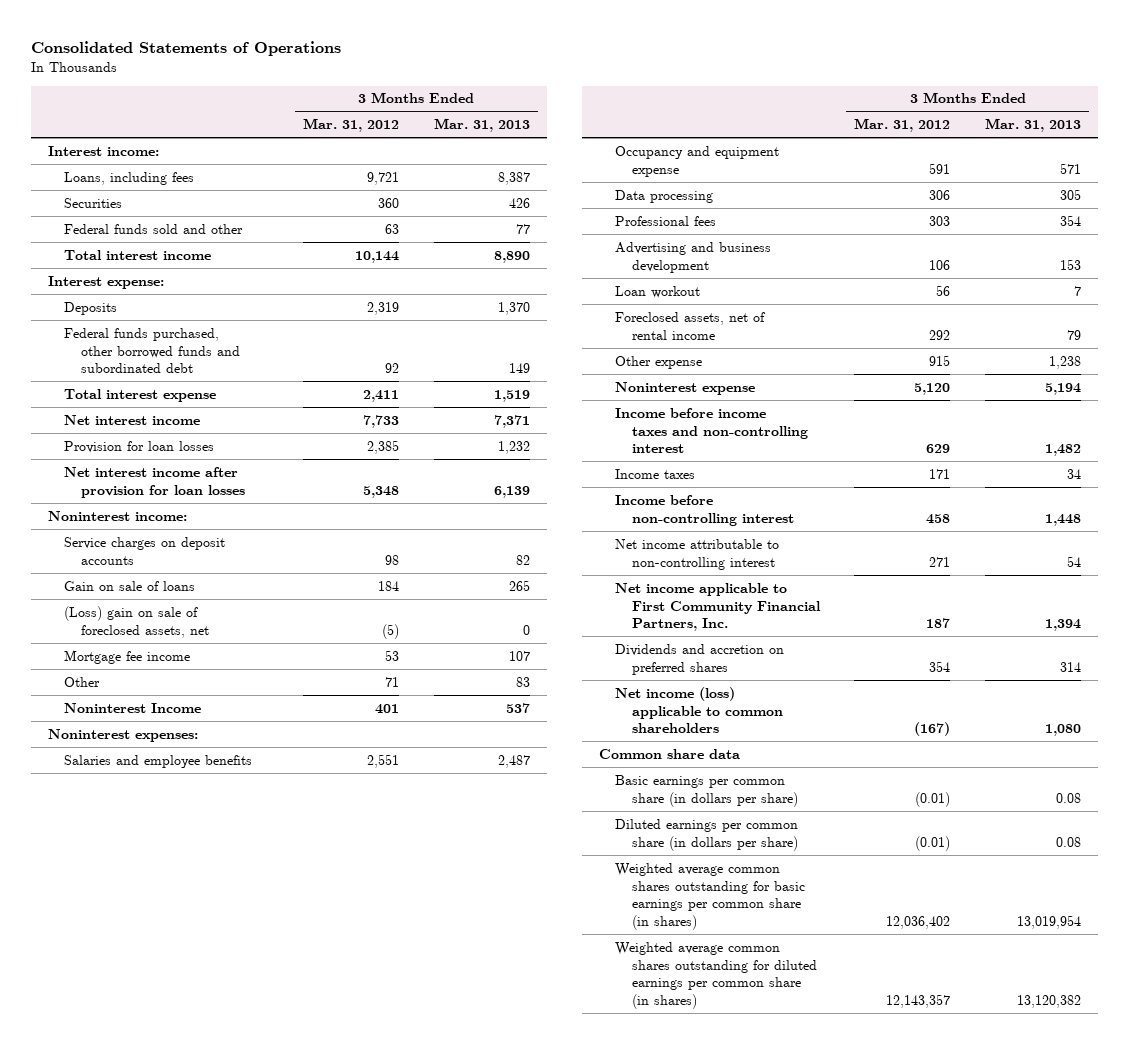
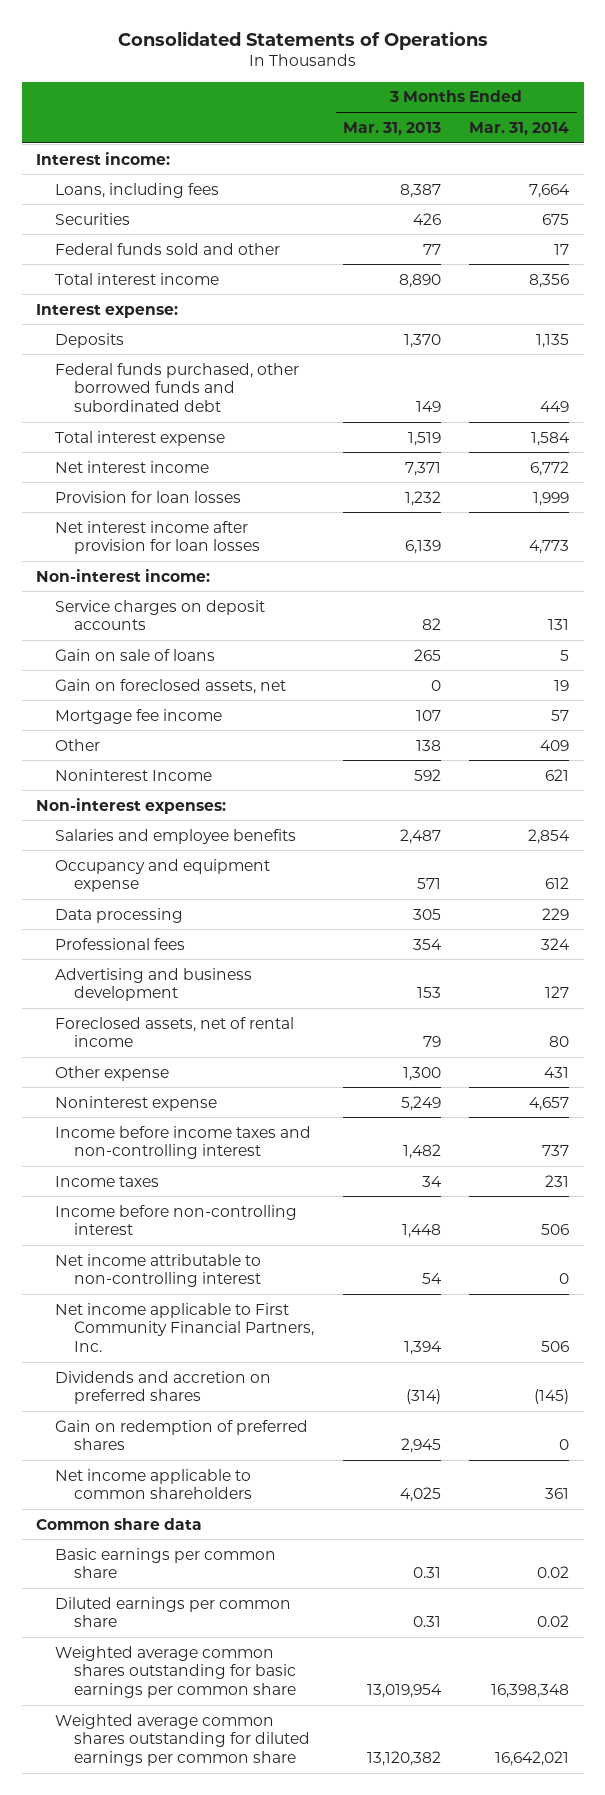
[303,118,400,133] Mar. 31, 2012 -> none
none -> [469,121,570,136] Mar. 31, 2014
[48,510,188,521] Noninterest income: -> [35,568,210,582] Non-interest income:
[64,605,209,638] (Loss) gain on sale of foreclosed assets, net -> [54,678,286,694] Gain on foreclosed assets, net
[515,676,530,687] 83 -> [415,739,441,751] 138
[505,702,530,713] 537 -> [413,768,441,781] 592
[48,728,199,742] Noninterest expenses: -> [35,797,226,814] Non-interest expenses:
[615,285,701,298] Loan workout -> none
[1048,355,1081,369] 1,238 -> [402,1066,441,1081] 1,300
[1044,382,1081,395] 5,194 -> [400,1095,441,1111] 5,249
[1059,661,1081,672] 314 -> [405,1389,441,1405] (314)
none -> [54,1419,308,1451] Gain on redemption of preferred shares
[615,686,783,734] Net income (loss) applicable to common shareholders -> [54,1468,252,1500] Net income applicable to common shareholders
[1044,724,1081,737] 1,080 -> [399,1487,441,1503] 4,025
[615,774,798,807] Basic earnings per common share (in dollars per share) -> [54,1547,276,1579] Basic earnings per common share
[1055,792,1081,803] 0.08 -> [412,1567,441,1579] 0.31
[615,818,799,851] Diluted earnings per common share (in dollars per share) -> [54,1596,291,1628] Diluted earnings per common share
[1055,836,1081,847] 0.08 -> [412,1616,441,1628] 0.31
[615,862,805,931] Weighted average common shares outstanding for basic earnings per common share (in shares) -> [54,1645,296,1699] Weighted average common shares outstanding for basic earnings per common share
[615,941,817,1010] Weighted average common shares outstanding for diluted earnings per common share (in shares) -> [54,1713,310,1767] Weighted average common shares outstanding for diluted earnings per common share

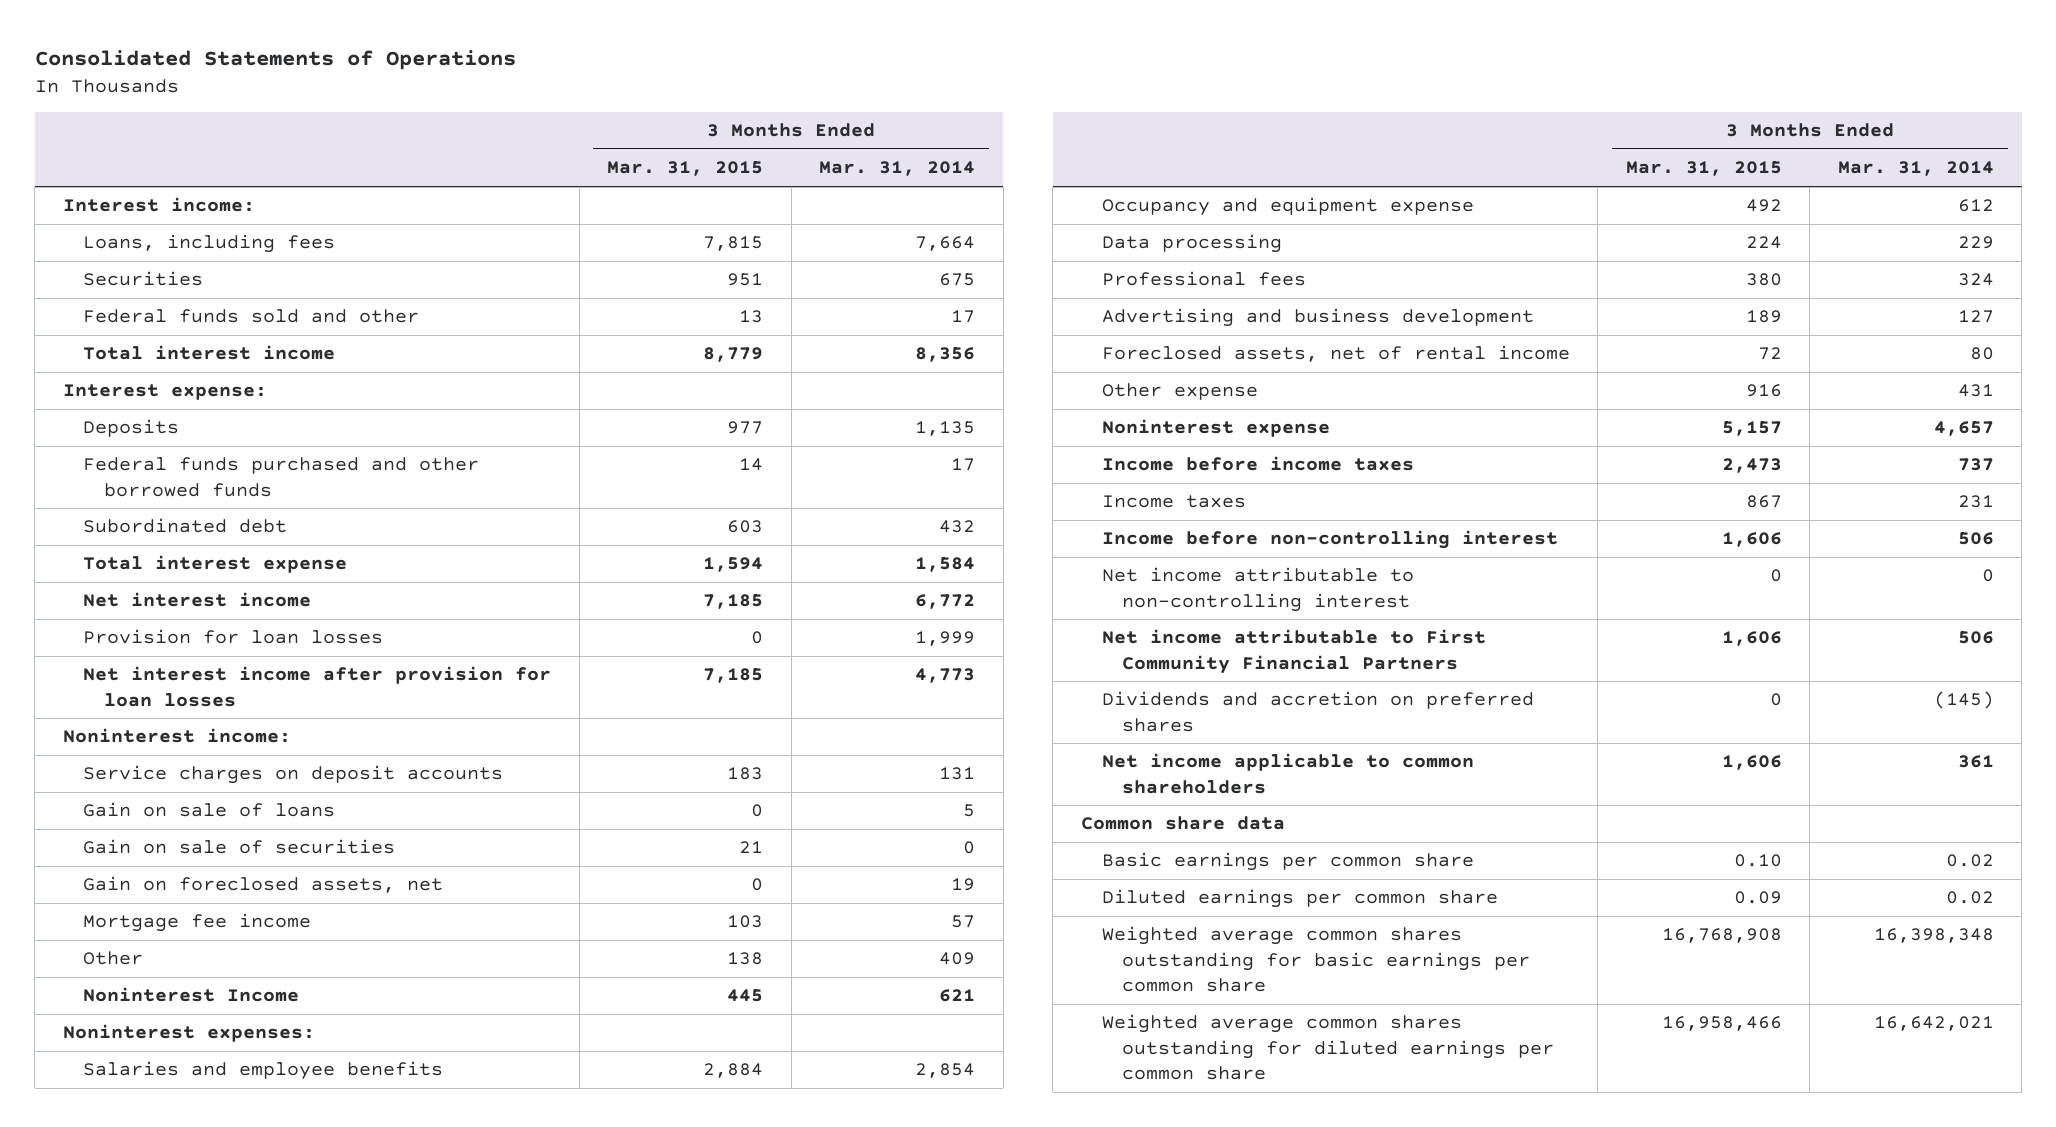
[342,121,441,136] Mar. 31, 2013 -> none
none -> [607,161,764,177] Mar. 31, 2015
[54,362,299,413] Federal funds purchased, other borrowed funds and subordinated debt -> [83,457,480,497] Federal funds purchased and other borrowed funds
[540,401,570,413] 449 -> [951,458,976,472] 17
none -> [83,518,288,534] Subordinated debt
[35,568,210,582] Non-interest income: -> [62,728,291,744] Noninterest income:
none -> [83,839,396,855] Gain on sale of securities
[35,797,226,814] Non-interest expenses: -> [62,1024,315,1043] Noninterest expenses:
[54,1125,311,1160] Income before income taxes and non-controlling interest -> [1101,456,1414,472] Income before income taxes
[54,1302,314,1353] Net income applicable to First Community Financial Partners, Inc. -> [1101,629,1486,674] Net income attributable to First Community Financial Partners
[54,1419,308,1451] Gain on redemption of preferred shares -> none

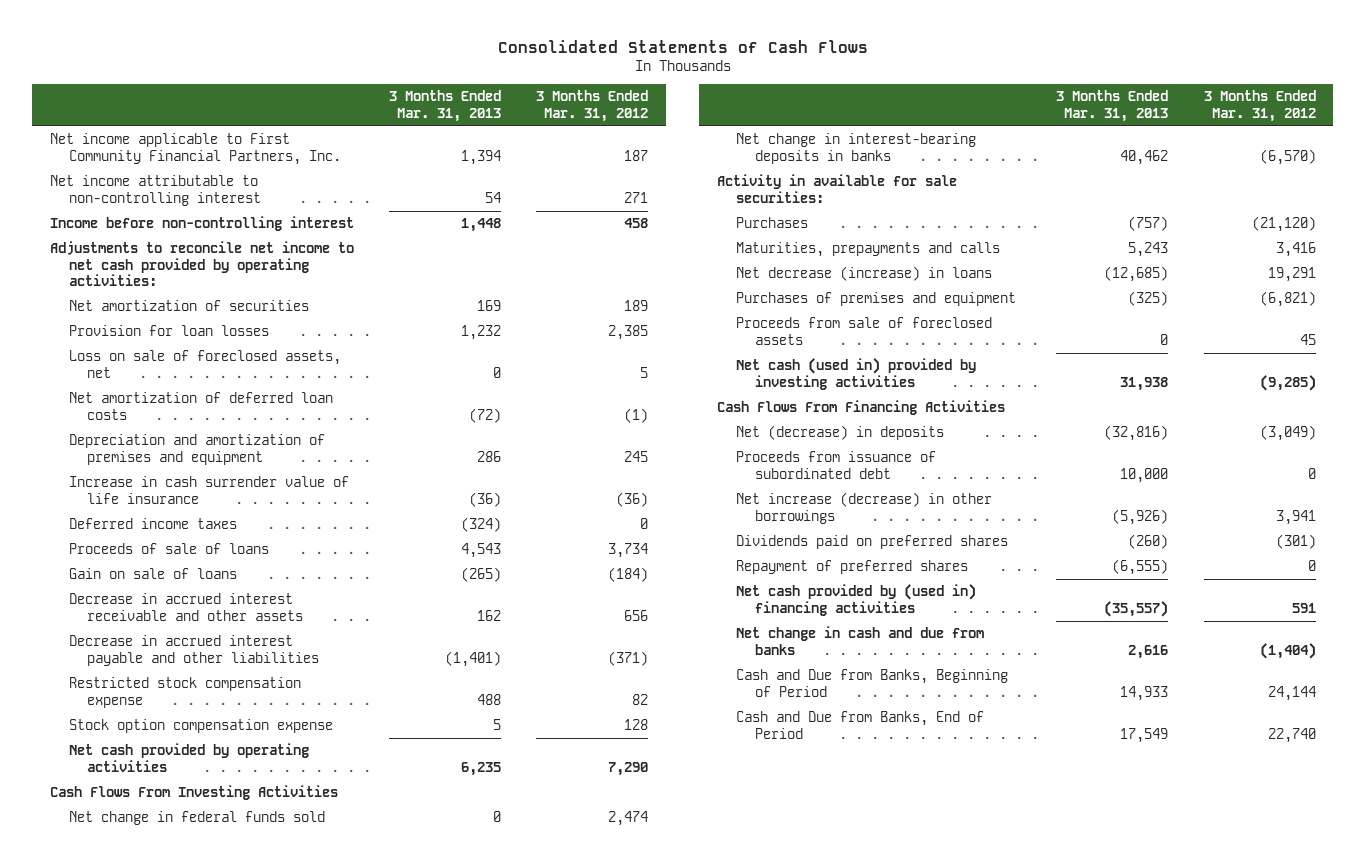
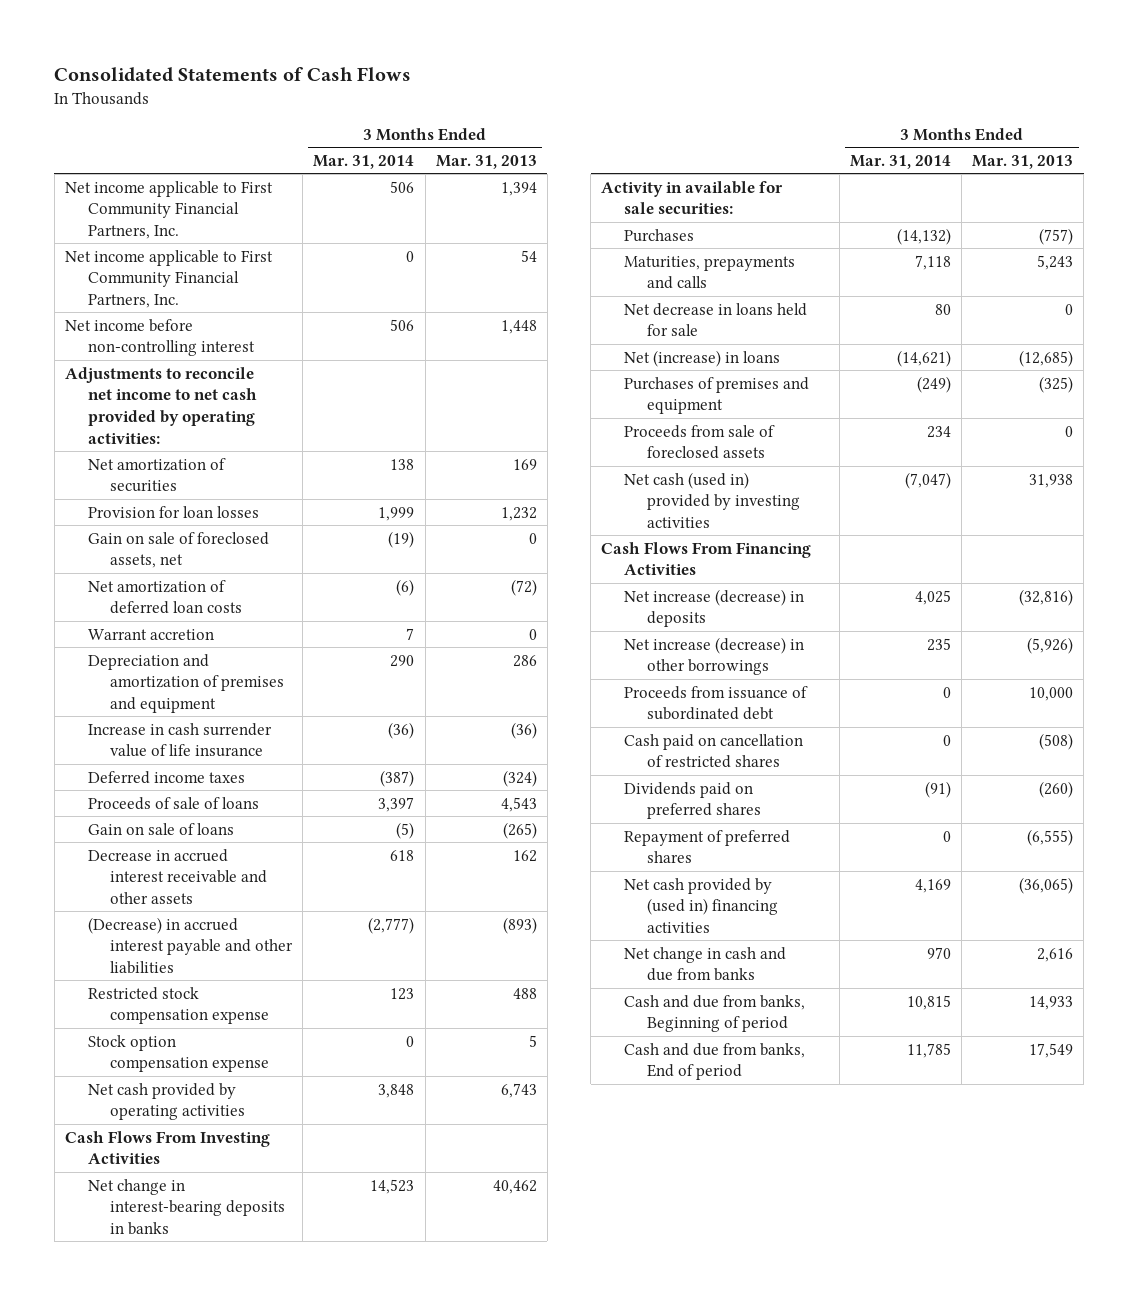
[536,90,649,122] 3 Months Ended Mar. 31, 2012 -> none
none -> [313,155,415,170] Mar. 31, 2014
[49,175,261,206] Net income attributable to non-controlling interest -> [64,249,273,309] Net income applicable to First Community Financial Partners, Inc.
[49,216,354,232] Income before non-controlling interest -> [64,318,255,357] Net income before non-controlling interest
[68,350,341,378] Loss on sale of foreclosed assets, net -> [87,531,269,569] Gain on sale of foreclosed assets, net
none -> [87,628,214,640] Warrant accretion
[68,635,320,666] Decrease in accrued interest payable and other liabilities -> [87,916,294,975] (Decrease) in accrued interest payable and other liabilities
[444,650,501,667] (1,401) -> [502,916,537,934] (893)
[460,761,501,776] 6,235 -> [500,1082,537,1098] 6,743
[68,811,325,826] Net change in federal funds sold -> none
none -> [623,302,807,337] Net decrease in loans held for sale
[735,266,992,282] Net decrease (increase) in loans -> [623,349,780,367] Net (increase) in loans
[735,425,944,441] Net (decrease) in deposits -> [623,588,804,628] Net increase (decrease) in deposits
[735,451,936,479] Proceeds from issuance of subordinated debt -> [623,685,808,721] Proceeds from issuance of subordinated debt
none -> [623,733,803,769] Cash paid on cancellation of restricted shares
[1104,600,1169,617] (35,557) -> [1019,876,1074,894] (36,065)
[735,669,1008,697] Cash and Due from Banks, Beginning of Period -> [623,994,805,1033] Cash and due from banks, Beginning of period
[735,711,984,739] Cash and Due from Banks, End of Period -> [623,1042,805,1081] Cash and due from banks, End of period

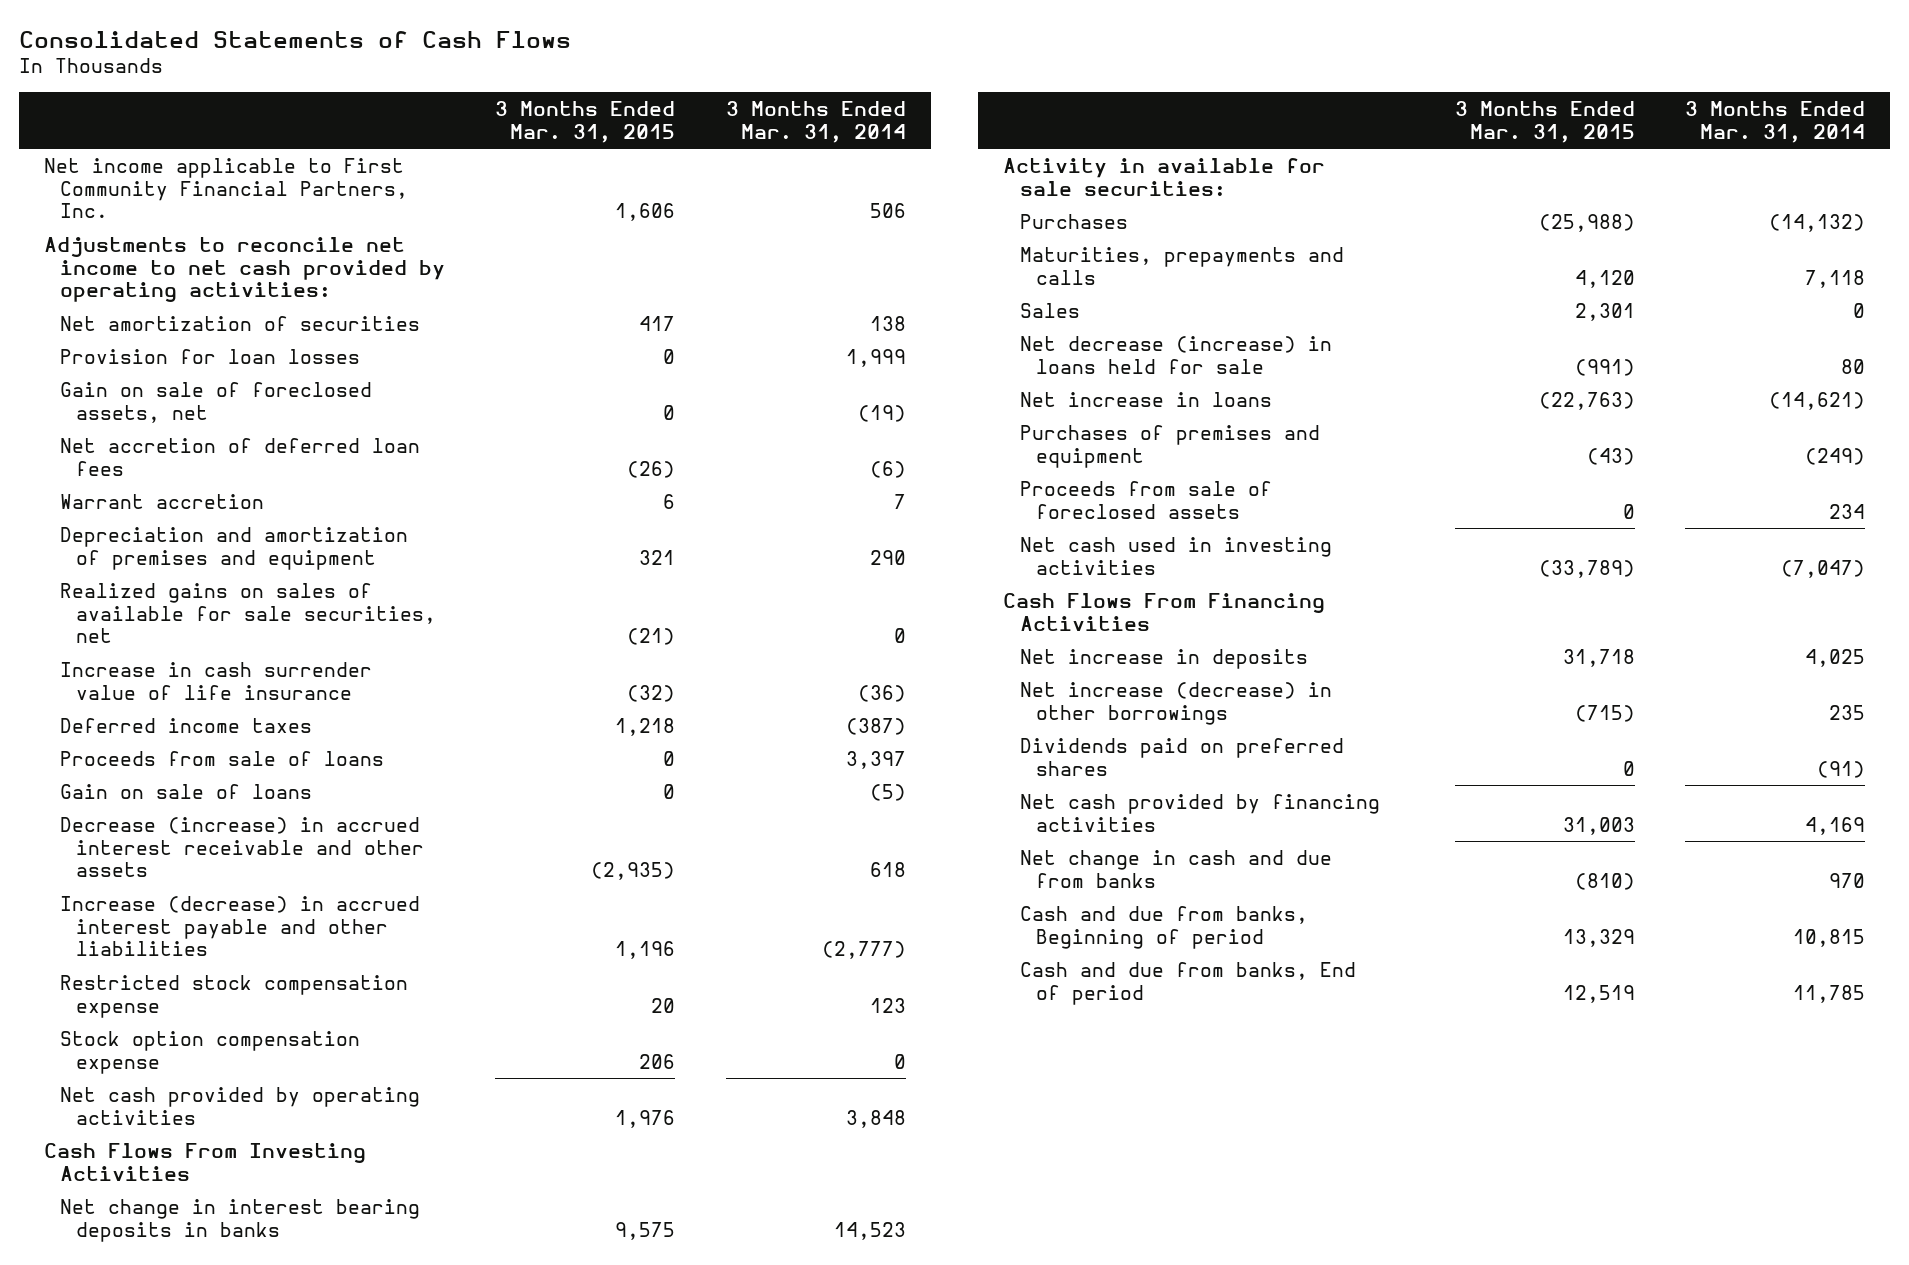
[435,155,537,170] Mar. 31, 2013 -> none
none -> [495,101,676,143] 3 Months Ended Mar. 31, 2015
[64,249,273,309] Net income applicable to First Community Financial Partners, Inc. -> none
[64,318,255,357] Net income before non-controlling interest -> none
[87,579,243,615] Net amortization of deferred loan costs -> [60,437,421,476] Net accretion of deferred loan fees
none -> [60,582,437,644] Realized gains on sales of available for sale securities, net
[87,796,259,810] Proceeds of sale of loans -> [60,750,385,766] Proceeds from sale of loans
[87,848,268,905] Decrease in accrued interest receivable and other assets -> [60,816,425,878] Decrease (increase) in accrued interest receivable and other assets
[87,916,294,975] (Decrease) in accrued interest payable and other liabilities -> [60,895,421,957] Increase (decrease) in accrued interest payable and other liabilities
[87,1178,286,1236] Net change in interest-bearing deposits in banks -> [60,1198,421,1242] Net change in interest bearing deposits in banks
none -> [1019,302,1080,318] Sales
[623,302,807,337] Net decrease in loans held for sale -> [1019,335,1332,374] Net decrease (increase) in loans held for sale
[623,349,780,367] Net (increase) in loans -> [1019,391,1272,407] Net increase in loans
[623,471,800,529] Net cash (used in) provided by investing activities -> [1019,536,1332,575] Net cash used in investing activities
[623,588,804,628] Net increase (decrease) in deposits -> [1019,648,1308,669] Net increase in deposits
[623,685,808,721] Proceeds from issuance of subordinated debt -> none
[623,733,803,769] Cash paid on cancellation of restricted shares -> none
[623,829,790,864] Repayment of preferred shares -> none
[623,877,778,934] Net cash provided by (used in) financing activities -> [1019,793,1380,832] Net cash provided by financing activities

